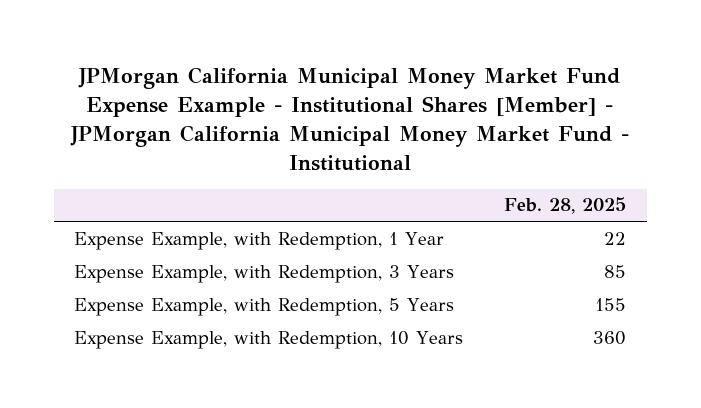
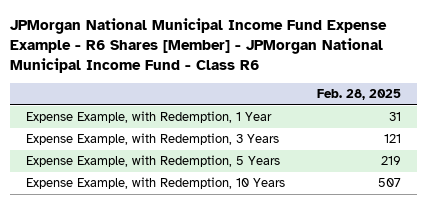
[70,66,630,171] JPMorgan California Municipal Money Market Fund Expense Example - Institutional Shares [Member] - JPMorgan California Municipal Money Market Fund - Institutional -> [10,18,388,73] JPMorgan National Municipal Income Fund Expense Example - R6 Shares [Member] - JPMorgan National Municipal Income Fund - Class R6
[604,231,627,245] 22 -> [389,112,402,122] 31
[604,264,627,278] 85 -> [384,134,402,144] 121
[595,297,627,311] 155 -> [381,156,402,166] 219
[593,330,627,345] 360 -> [378,178,402,188] 507

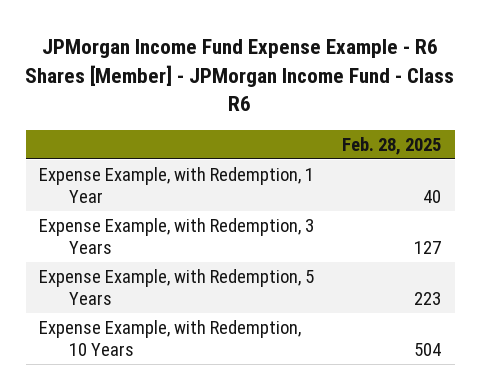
[10,18,388,73] JPMorgan National Municipal Income Fund Expense Example - R6 Shares [Member] - JPMorgan National Municipal Income Fund - Class R6 -> [25,39,455,112] JPMorgan Income Fund Expense Example - R6 Shares [Member] - JPMorgan Income Fund - Class R6
[389,112,402,122] 31 -> [423,190,442,204] 40
[384,134,402,144] 121 -> [414,241,442,255] 127
[381,156,402,166] 219 -> [414,292,442,306] 223
[378,178,402,188] 507 -> [414,343,442,357] 504

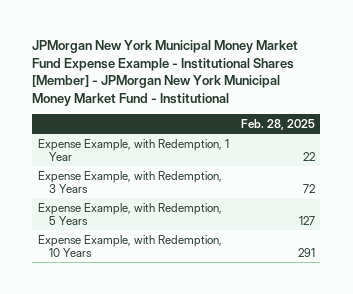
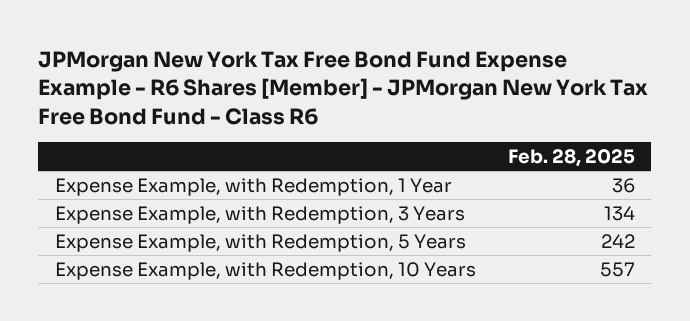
[32,40,299,106] JPMorgan New York Municipal Money Market Fund Expense Example - Institutional Shares [Member] - JPMorgan New York Municipal Money Market Fund - Institutional -> [38,50,649,125] JPMorgan New York Tax Free Bond Fund Expense Example - R6 Shares [Member] - JPMorgan New York Tax Free Bond Fund - Class R6
[302,151,315,161] 22 -> [612,177,636,193] 36
[302,183,315,193] 72 -> [604,205,636,221] 134
[298,215,315,225] 127 -> [601,233,636,248] 242
[297,247,315,257] 291 -> [600,261,636,277] 557

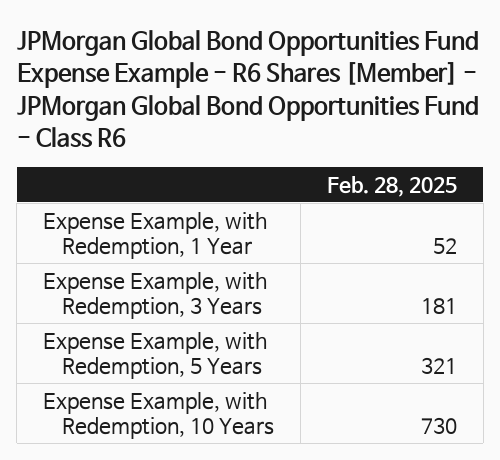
[38,50,649,125] JPMorgan New York Tax Free Bond Fund Expense Example - R6 Shares [Member] - JPMorgan New York Tax Free Bond Fund - Class R6 -> [16,29,479,148] JPMorgan Global Bond Opportunities Fund Expense Example - R6 Shares [Member] - JPMorgan Global Bond Opportunities Fund - Class R6
[612,177,636,193] 36 -> [433,238,458,255] 52
[604,205,636,221] 134 -> [421,298,458,315] 181
[601,233,636,248] 242 -> [421,357,458,375] 321
[600,261,636,277] 557 -> [421,417,458,435] 730

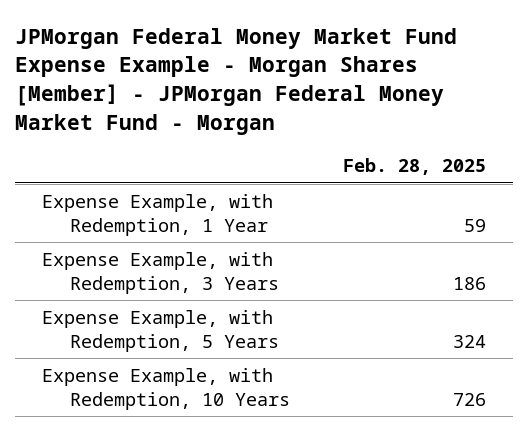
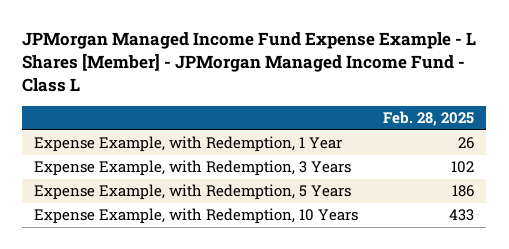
[14,27,457,135] JPMorgan Federal Money Market Fund Expense Example - Morgan Shares [Member] - JPMorgan Federal Money Market Fund - Morgan -> [22,32,477,93] JPMorgan Managed Income Fund Expense Example - L Shares [Member] - JPMorgan Managed Income Fund - Class L
[463,218,486,232] 59 -> [458,137,475,150] 26
[452,276,486,290] 186 -> [451,161,475,174] 102
[452,334,486,348] 324 -> [452,185,475,198] 186
[452,392,486,406] 726 -> [449,209,475,222] 433

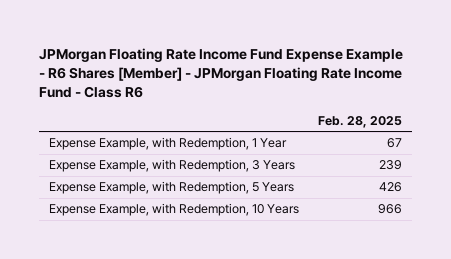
[22,32,477,93] JPMorgan Managed Income Fund Expense Example - L Shares [Member] - JPMorgan Managed Income Fund - Class L -> [39,47,404,99] JPMorgan Floating Rate Income Fund Expense Example - R6 Shares [Member] - JPMorgan Floating Rate Income Fund - Class R6
[458,137,475,150] 26 -> [387,138,403,149] 67
[451,161,475,174] 102 -> [379,160,403,171] 239
[452,185,475,198] 186 -> [379,182,403,193] 426
[449,209,475,222] 433 -> [378,204,403,215] 966

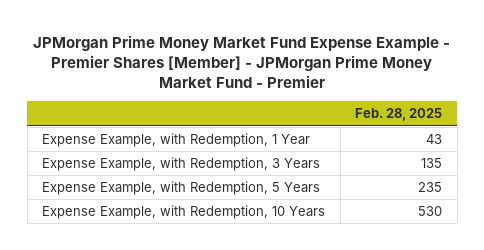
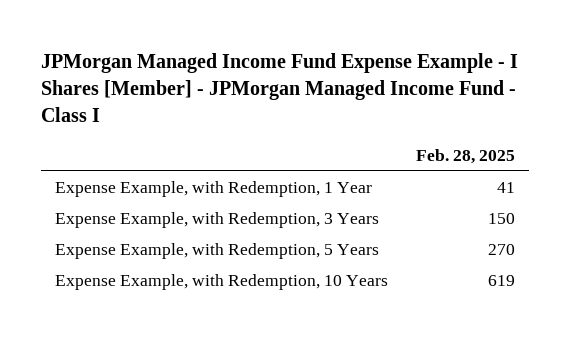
[33,34,451,89] JPMorgan Prime Money Market Fund Expense Example - Premier Shares [Member] - JPMorgan Prime Money Market Fund - Premier -> [40,52,518,123] JPMorgan Managed Income Fund Expense Example - I Shares [Member] - JPMorgan Managed Income Fund - Class I
[426,133,443,144] 43 -> [496,182,515,194] 41
[421,157,443,168] 135 -> [487,213,515,225] 150
[418,181,443,192] 235 -> [487,244,515,256] 270
[418,205,443,216] 530 -> [487,275,515,287] 619

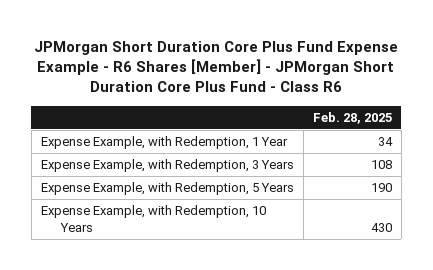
[40,52,518,123] JPMorgan Managed Income Fund Expense Example - I Shares [Member] - JPMorgan Managed Income Fund - Class I -> [34,40,399,93] JPMorgan Short Duration Core Plus Fund Expense Example - R6 Shares [Member] - JPMorgan Short Duration Core Plus Fund - Class R6
[496,182,515,194] 41 -> [377,137,393,147] 34
[487,213,515,225] 150 -> [370,160,392,170] 108
[487,244,515,256] 270 -> [370,183,392,193] 190
[487,275,515,287] 619 -> [370,223,392,233] 430

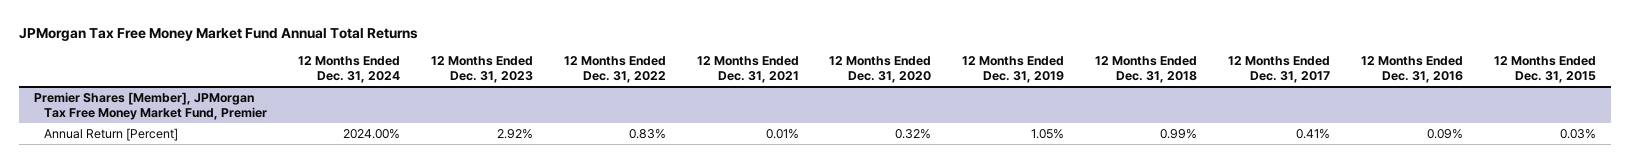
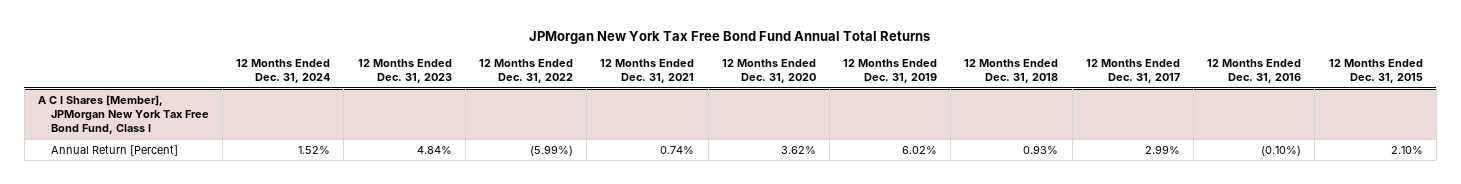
[18,28,418,42] JPMorgan Tax Free Money Market Fund Annual Total Returns -> [529,31,931,45] JPMorgan New York Tax Free Bond Fund Annual Total Returns
[34,91,268,120] Premier Shares [Member], JPMorgan Tax Free Money Market Fund, Premier -> none
none -> [37,94,209,135] A C I Shares [Member], JPMorgan New York Tax Free Bond Fund, Class I
[343,128,401,139] 2024.00% -> [298,145,331,154] 1.52%
[496,128,533,139] 2.92% -> [416,145,452,154] 4.84%
[628,128,666,139] 0.83% -> [529,144,573,156] (5.99%)
[765,128,799,139] 0.01% -> [660,145,695,154] 0.74%
[895,128,932,139] 0.32% -> [780,145,816,154] 3.62%
[1031,128,1065,139] 1.05% -> [902,145,938,154] 6.02%
[1160,128,1198,139] 0.99% -> [1023,144,1059,154] 0.93%
[1296,128,1331,139] 0.41% -> [1144,144,1180,154] 2.99%
[1426,128,1463,139] 0.09% -> [1261,145,1302,156] (0.10%)
[1559,128,1596,139] 0.03% -> [1390,145,1423,154] 2.10%

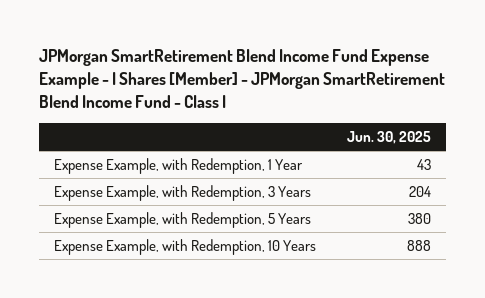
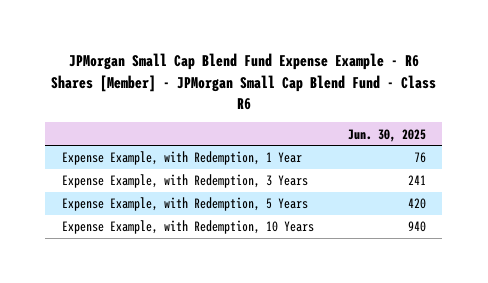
[39,49,446,109] JPMorgan SmartRetirement Blend Income Fund Expense Example - I Shares [Member] - JPMorgan SmartRetirement Blend Income Fund - Class I -> [50,53,436,110] JPMorgan Small Cap Blend Fund Expense Example - R6 Shares [Member] - JPMorgan Small Cap Blend Fund - Class R6
[416,158,431,170] 43 -> [413,152,426,164] 76
[408,185,431,197] 204 -> [407,175,426,186] 241
[407,212,431,224] 380 -> [407,198,426,210] 420
[406,239,431,251] 888 -> [407,221,426,233] 940

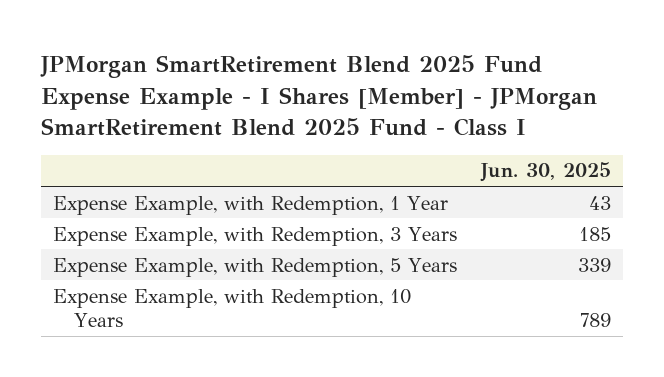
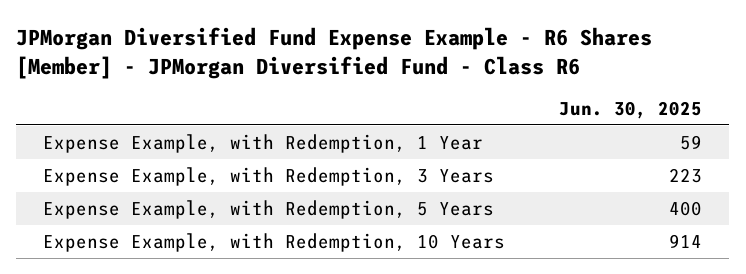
[40,55,598,136] JPMorgan SmartRetirement Blend 2025 Fund Expense Example - I Shares [Member] - JPMorgan SmartRetirement Blend 2025 Fund - Class I -> [16,27,653,79] JPMorgan Diversified Fund Expense Example - R6 Shares [Member] - JPMorgan Diversified Fund - Class R6
[588,195,611,210] 43 -> [680,134,703,150] 59
[578,226,611,241] 185 -> [669,167,703,183] 223
[577,257,611,272] 339 -> [669,200,703,216] 400
[579,313,611,328] 789 -> [669,233,703,248] 914

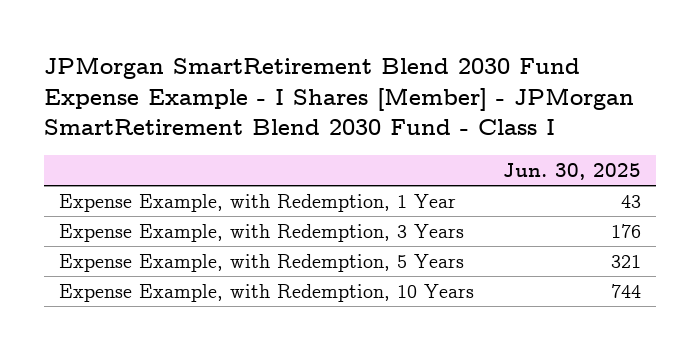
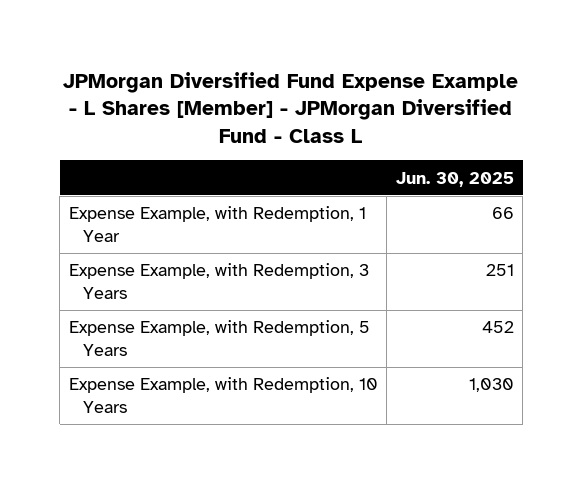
[44,57,635,136] JPMorgan SmartRetirement Blend 2030 Fund Expense Example - I Shares [Member] - JPMorgan SmartRetirement Blend 2030 Fund - Class I -> [63,71,519,143] JPMorgan Diversified Fund Expense Example - L Shares [Member] - JPMorgan Diversified Fund - Class L
[621,194,642,208] 43 -> [491,207,514,220] 66
[611,223,642,238] 176 -> [485,264,514,277] 251
[611,254,642,268] 321 -> [481,321,514,334] 452
[611,283,642,298] 744 -> [468,378,514,393] 1,030

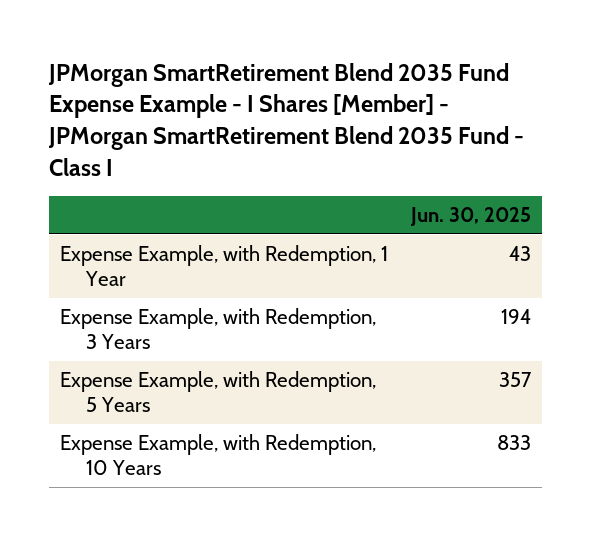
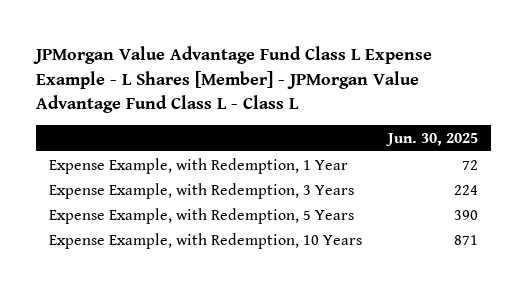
[48,62,525,176] JPMorgan SmartRetirement Blend 2035 Fund Expense Example - I Shares [Member] - JPMorgan SmartRetirement Blend 2035 Fund - Class I -> [32,46,432,114] JPMorgan Value Advantage Fund Class L Expense Example - L Shares [Member] - JPMorgan Value Advantage Fund Class L - Class L
[508,246,531,262] 43 -> [462,159,479,170] 72
[500,309,531,325] 194 -> [454,184,479,195] 224
[498,372,532,388] 357 -> [454,209,479,220] 390
[496,435,531,451] 833 -> [454,234,479,245] 871

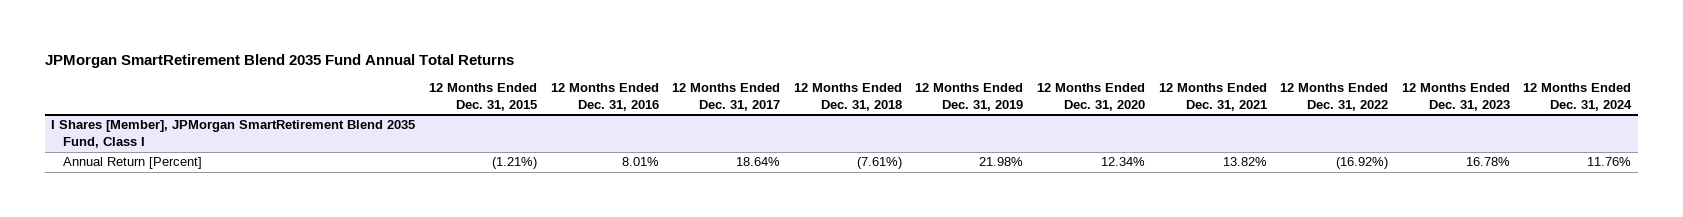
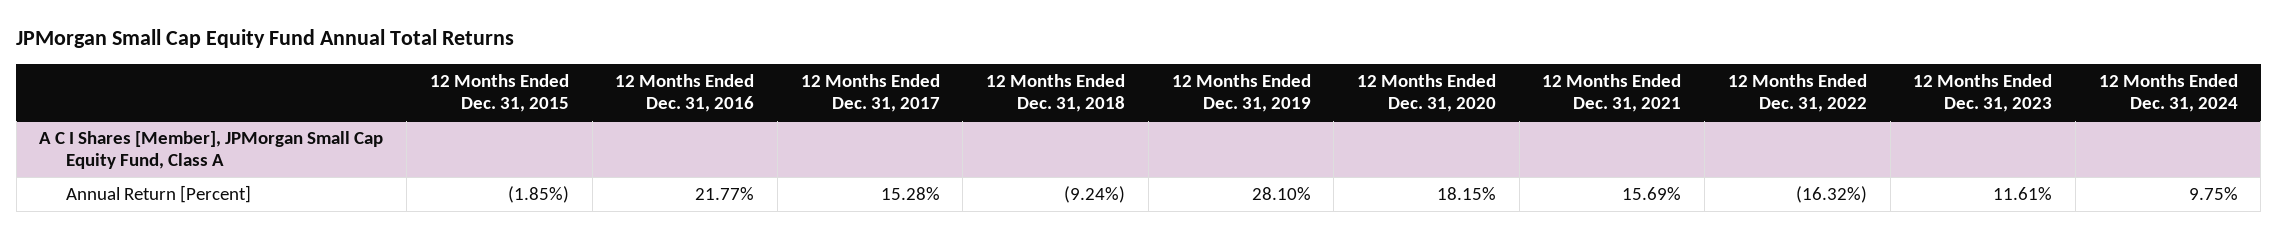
[44,53,514,68] JPMorgan SmartRetirement Blend 2035 Fund Annual Total Returns -> [16,29,515,49] JPMorgan Small Cap Equity Fund Annual Total Returns
[51,120,416,149] I Shares [Member], JPMorgan SmartRetirement Blend 2035 Fund, Class I -> none
none -> [39,131,384,170] A C I Shares [Member], JPMorgan Small Cap Equity Fund, Class A
[491,157,537,170] (1.21%) -> [507,186,569,204] (1.85%)
[621,157,659,167] 8.01% -> [695,187,755,201] 21.77%
[736,157,781,167] 18.64% -> [880,187,940,201] 15.28%
[856,157,902,170] (7.61%) -> [1064,186,1126,204] (9.24%)
[979,157,1024,167] 21.98% -> [1251,187,1311,201] 28.10%
[1100,157,1145,167] 12.34% -> [1437,187,1497,201] 18.15%
[1222,157,1267,167] 13.82% -> [1622,187,1682,201] 15.69%
[1336,157,1389,170] (16.92%) -> [1795,186,1867,204] (16.32%)
[1465,157,1510,167] 16.78% -> [1993,187,2053,201] 11.61%
[1587,157,1632,167] 11.76% -> [2188,187,2238,201] 9.75%

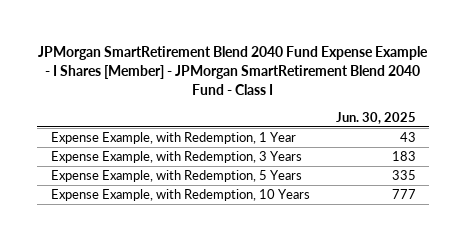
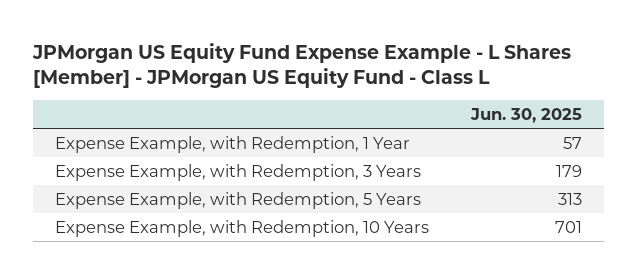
[38,45,429,96] JPMorgan SmartRetirement Blend 2040 Fund Expense Example - I Shares [Member] - JPMorgan SmartRetirement Blend 2040 Fund - Class I -> [32,42,572,89] JPMorgan US Equity Fund Expense Example - L Shares [Member] - JPMorgan US Equity Fund - Class L
[400,132,417,143] 43 -> [563,136,583,149] 57
[392,151,417,162] 183 -> [556,164,583,177] 179
[392,170,417,181] 335 -> [558,192,583,205] 313
[392,189,417,200] 777 -> [555,220,583,233] 701

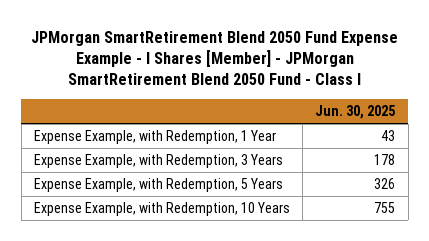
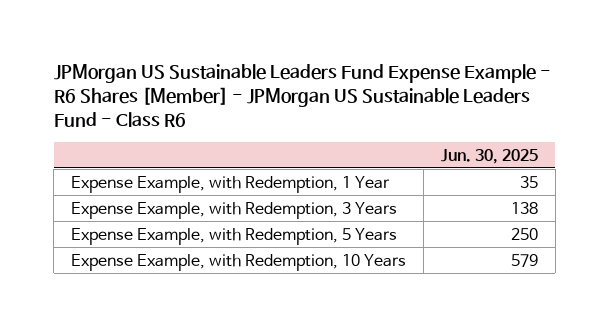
[30,30,398,86] JPMorgan SmartRetirement Blend 2050 Fund Expense Example - I Shares [Member] - JPMorgan SmartRetirement Blend 2050 Fund - Class I -> [53,63,551,128] JPMorgan US Sustainable Leaders Fund Expense Example - R6 Shares [Member] - JPMorgan US Sustainable Leaders Fund - Class R6
[381,129,396,141] 43 -> [519,175,538,188] 35
[374,153,396,165] 178 -> [510,201,538,214] 138
[374,177,396,189] 326 -> [510,227,538,240] 250
[374,201,396,213] 755 -> [510,253,538,267] 579

